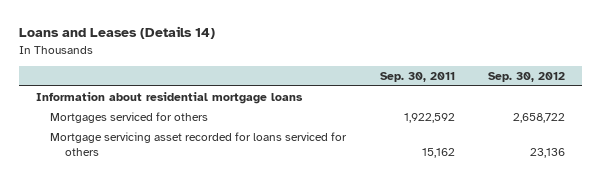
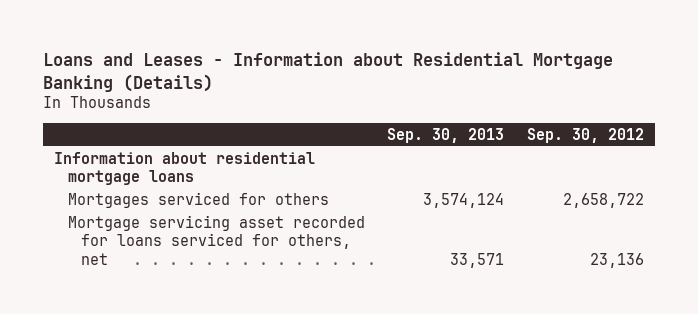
[18,26,215,40] Loans and Leases (Details 14) -> [43,51,614,92] Loans and Leases - Information about Residential Mortgage Banking (Details)
[379,71,455,82] Sep. 30, 2011 -> none
none -> [387,127,505,143] Sep. 30, 2013
[50,132,348,156] Mortgage servicing asset recorded for loans serviced for others -> [67,214,365,265] Mortgage servicing asset recorded for loans serviced for others, net

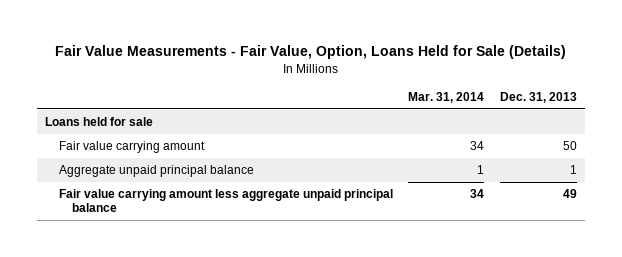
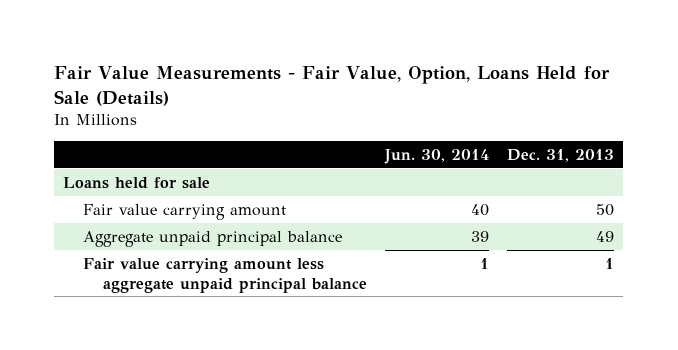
[408,92,485,104] Mar. 31, 2014 -> none
none -> [384,149,490,165] Jun. 30, 2014
[570,165,578,175] 1 -> [596,230,615,242] 49
[563,189,578,199] 49 -> [605,257,615,269] 1

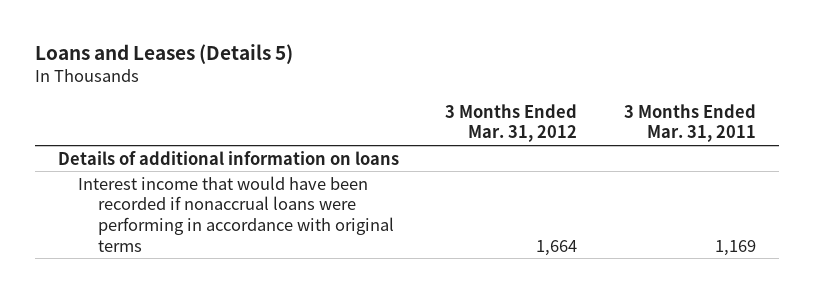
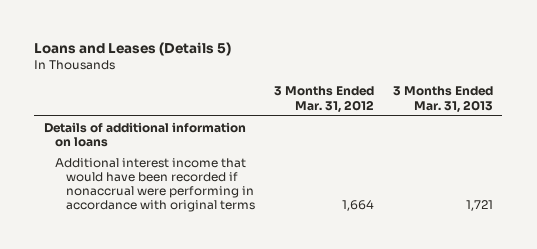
[623,103,756,143] 3 Months Ended Mar. 31, 2011 -> none
none -> [392,86,493,113] 3 Months Ended Mar. 31, 2013
[78,175,395,252] Interest income that would have been recorded if nonaccrual loans were performing in accordance with original terms -> [54,157,256,212] Additional interest income that would have been recorded if nonaccrual were performing in accordance with original terms

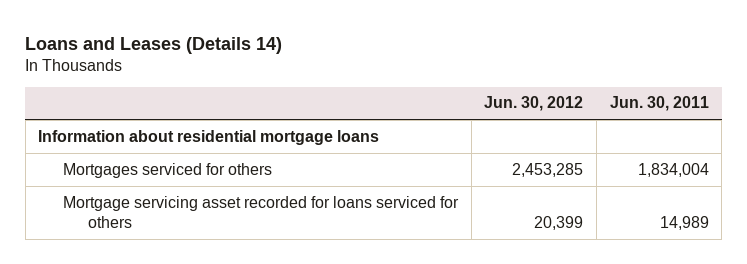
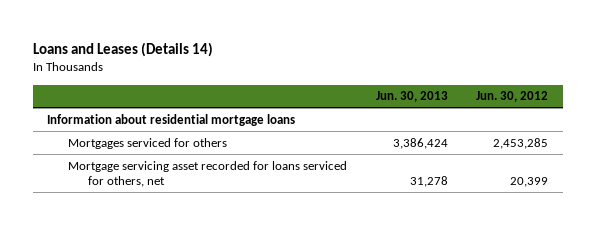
[609,96,709,112] Jun. 30, 2011 -> none
none -> [375,91,448,103] Jun. 30, 2013
[63,195,460,229] Mortgage servicing asset recorded for loans serviced for others -> [67,160,347,188] Mortgage servicing asset recorded for loans serviced for others, net

